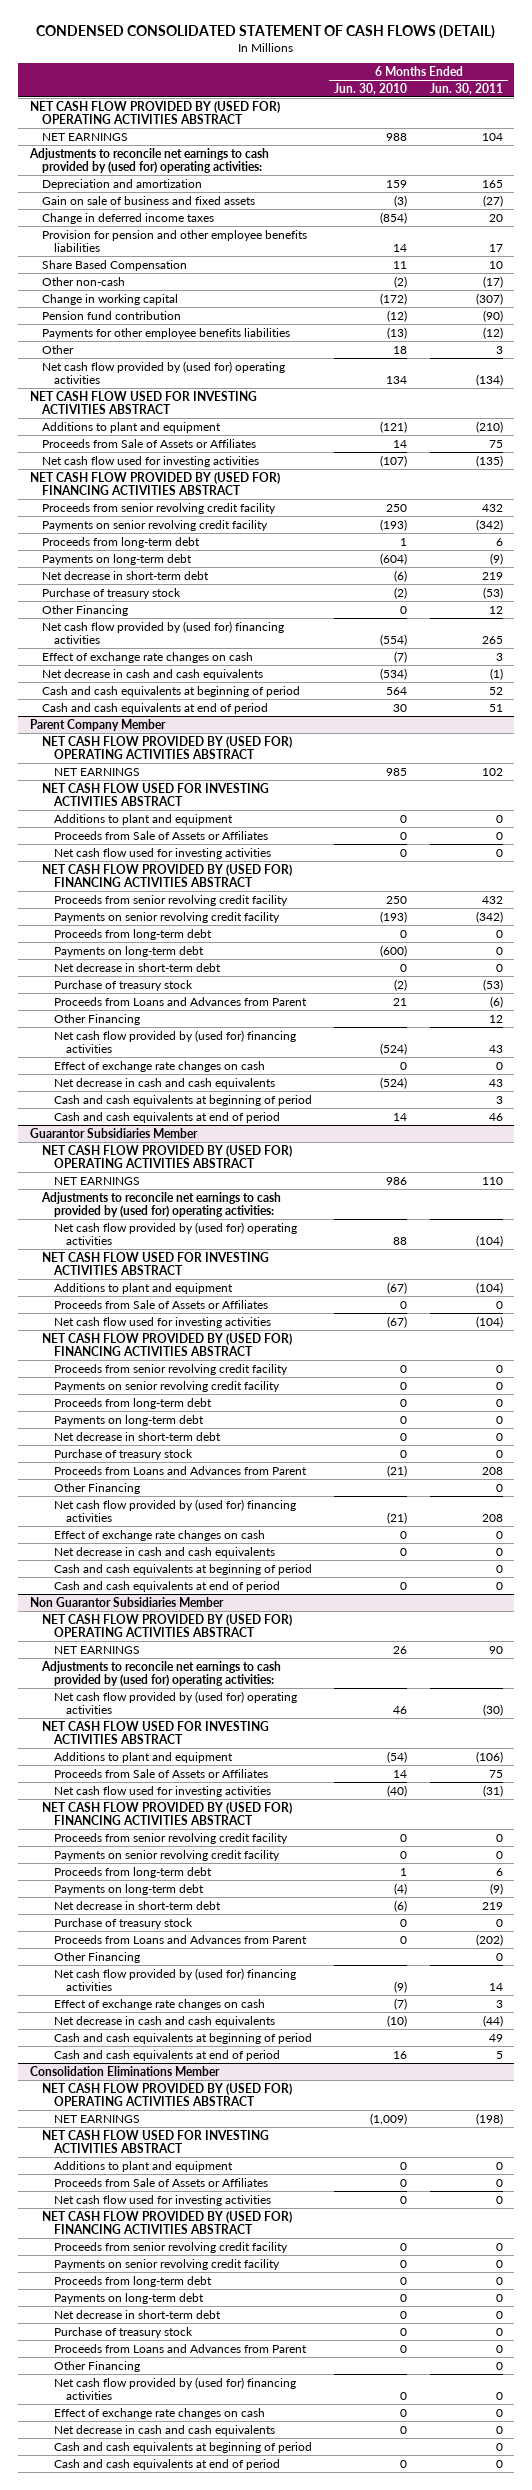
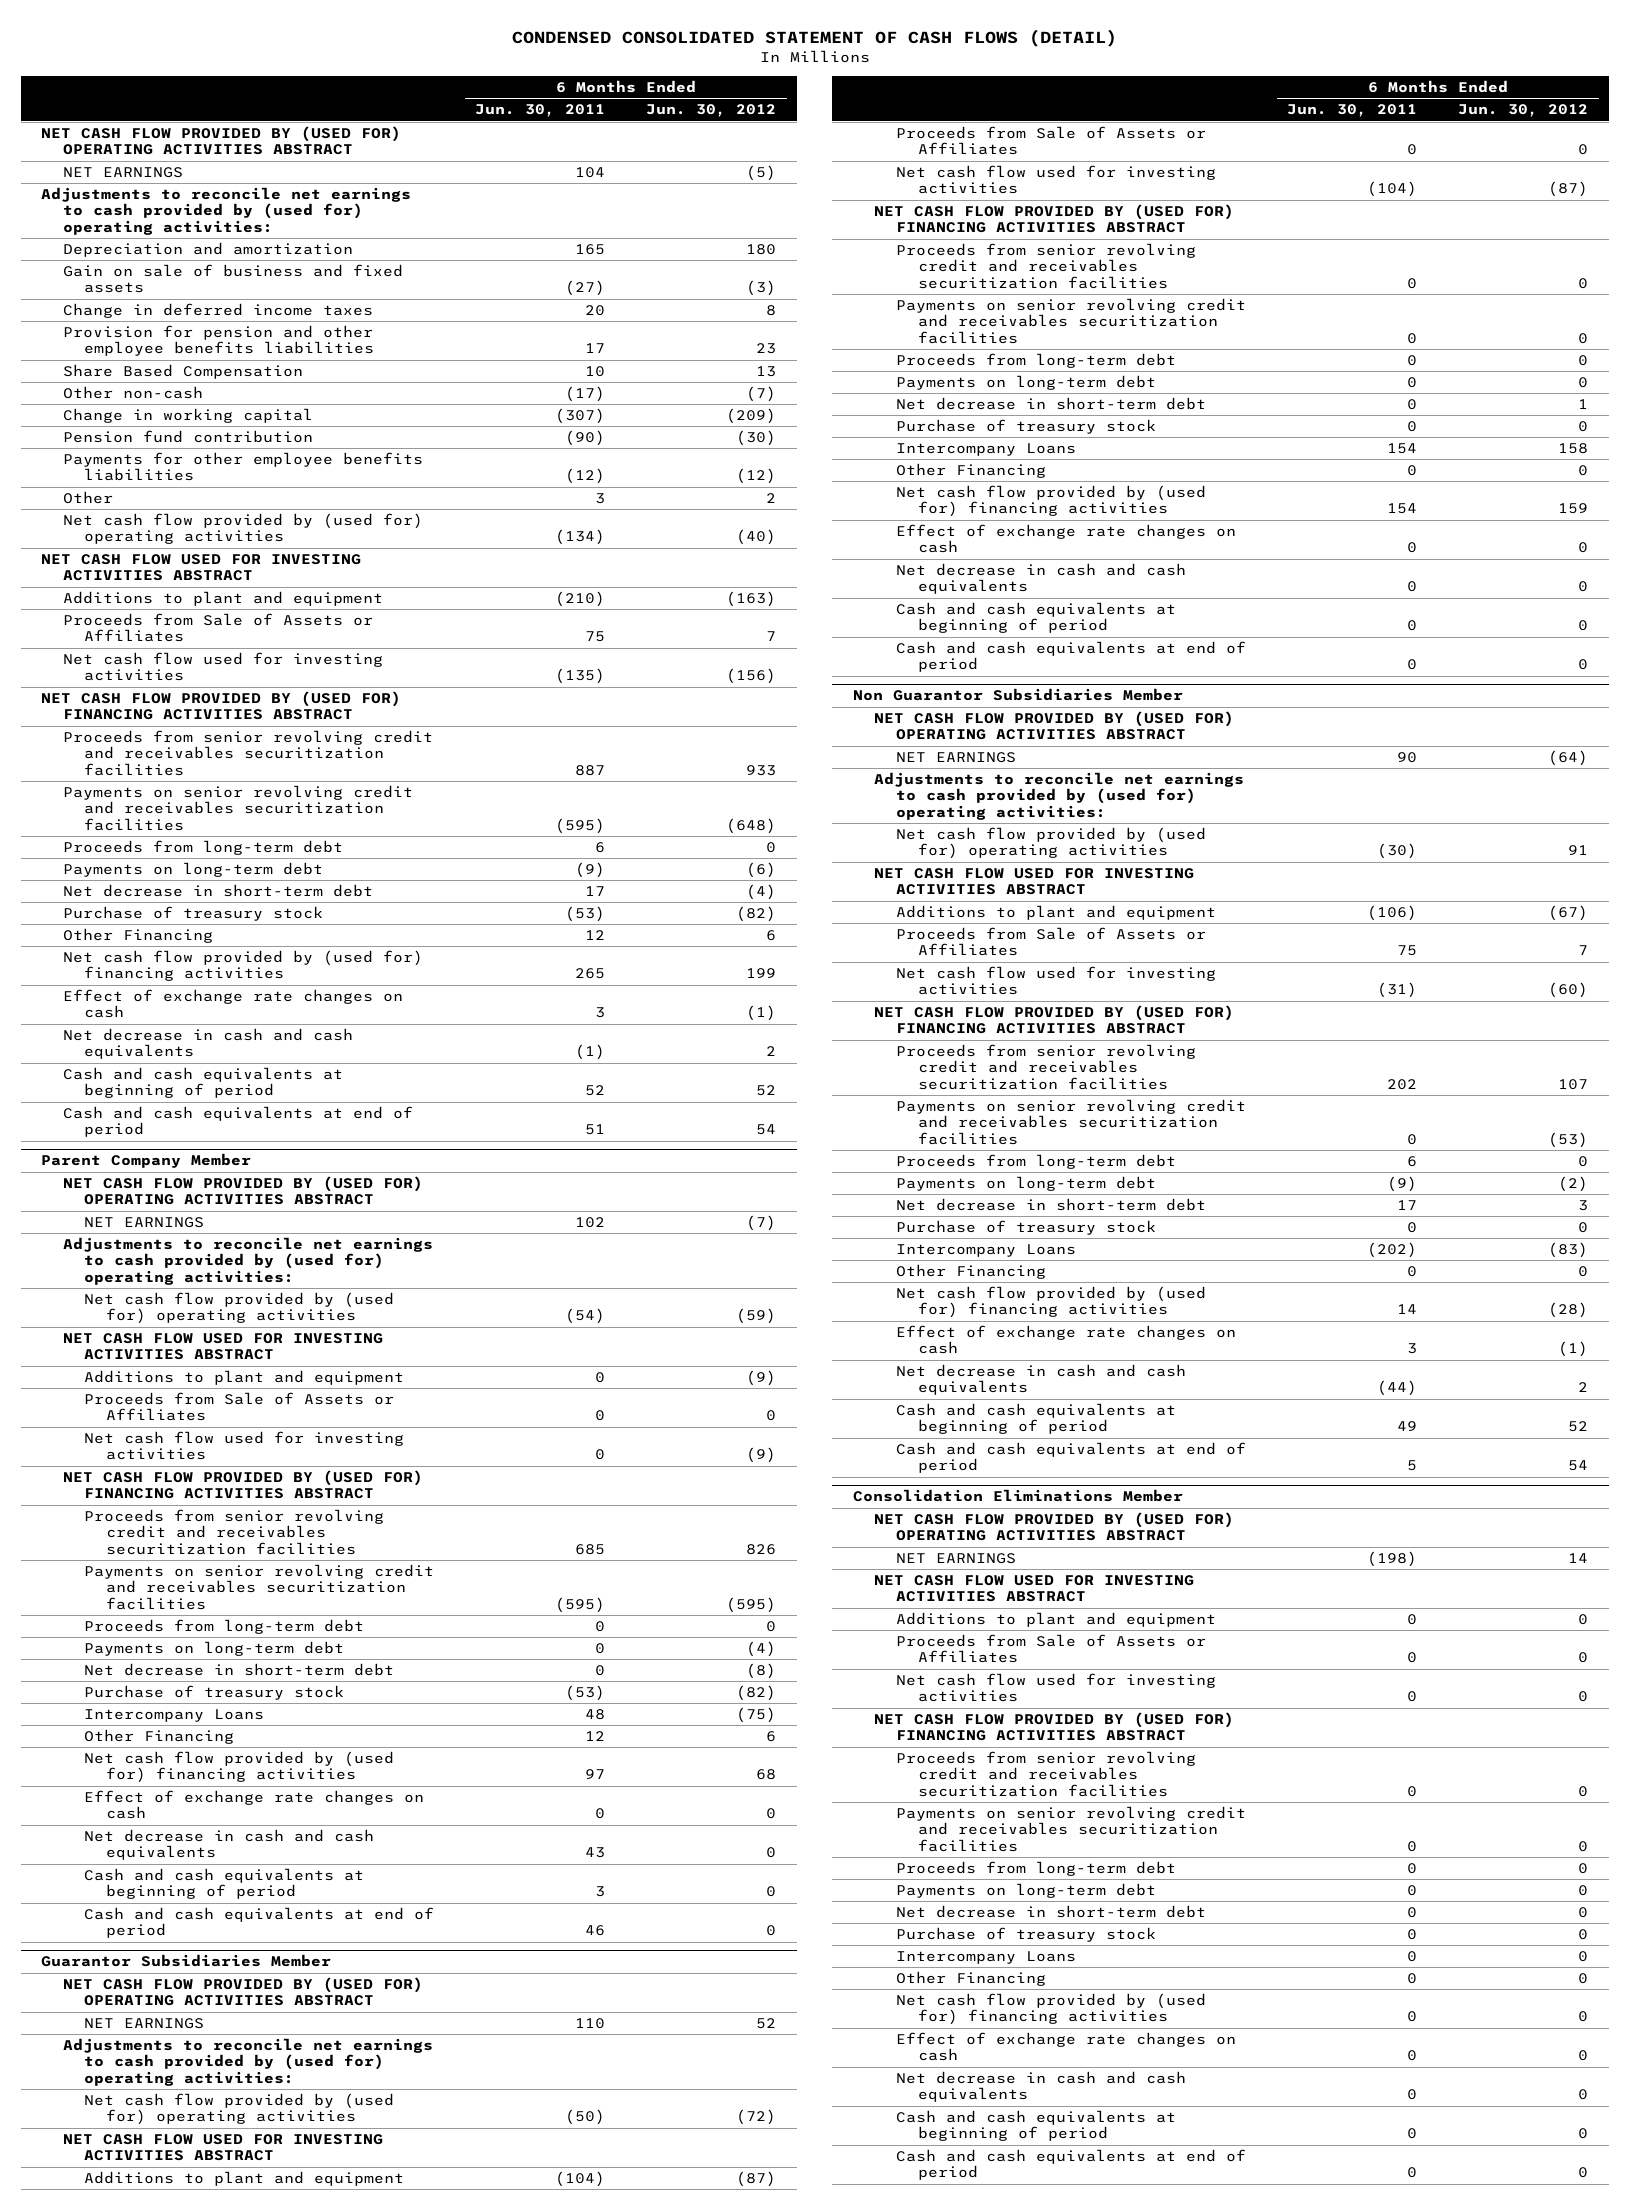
[334,82,408,95] Jun. 30, 2010 -> none
none -> [646,104,777,118] Jun. 30, 2012
[41,502,276,514] Proceeds from senior revolving credit facility -> [62,730,433,776] Proceeds from senior revolving credit and receivables securitization facilities
[481,503,503,512] 432 -> [575,764,606,776] 887
[41,519,268,531] Payments on senior revolving credit facility -> [62,785,413,831] Payments on senior revolving credit and receivables securitization facilities
[475,518,503,531] (342) -> [555,817,606,834] (595)
[481,571,503,580] 219 -> [585,886,606,897] 17
none -> [62,1237,433,1285] Adjustments to reconcile net earnings to cash provided by (used for) operating activities:
none -> [84,1292,395,1325] Net cash flow provided by (used for) operating activities
[53,894,288,906] Proceeds from senior revolving credit facility -> [84,1509,385,1555] Proceeds from senior revolving credit and receivables securitization facilities
[481,895,503,904] 432 -> [575,1543,606,1555] 685
[53,911,280,923] Payments on senior revolving credit facility -> [84,1564,435,1610] Payments on senior revolving credit and receivables securitization facilities
[475,910,503,923] (342) -> [555,1596,606,1613] (595)
[53,996,307,1006] Proceeds from Loans and Advances from Parent -> none
none -> [84,1709,265,1723] Intercompany Loans
[488,1045,503,1054] 43 -> [585,1769,606,1780] 97
[475,1235,503,1248] (104) -> [565,2109,606,2126] (50)
[53,1363,288,1375] Proceeds from senior revolving credit facility -> [896,243,1197,289] Proceeds from senior revolving credit and receivables securitization facilities
[53,1380,280,1392] Payments on senior revolving credit facility -> [896,298,1247,344] Payments on senior revolving credit and receivables securitization facilities
[53,1465,307,1475] Proceeds from Loans and Advances from Parent -> none
none -> [896,443,1077,457] Intercompany Loans
[481,1514,503,1523] 208 -> [1387,503,1418,515] 154
[53,1832,288,1844] Proceeds from senior revolving credit facility -> [896,1044,1197,1090] Proceeds from senior revolving credit and receivables securitization facilities
[495,1833,503,1842] 0 -> [1387,1078,1418,1090] 202
[53,1849,280,1861] Payments on senior revolving credit facility -> [896,1099,1247,1145] Payments on senior revolving credit and receivables securitization facilities
[481,1901,503,1910] 219 -> [1397,1200,1418,1211] 17
[53,1934,307,1944] Proceeds from Loans and Advances from Parent -> none
none -> [896,1244,1077,1258] Intercompany Loans
[53,2241,288,2253] Proceeds from senior revolving credit facility -> [896,1751,1197,1797] Proceeds from senior revolving credit and receivables securitization facilities
[53,2258,280,2270] Payments on senior revolving credit facility -> [896,1806,1247,1852] Payments on senior revolving credit and receivables securitization facilities
[53,2343,307,2353] Proceeds from Loans and Advances from Parent -> none
none -> [896,1951,1077,1965] Intercompany Loans

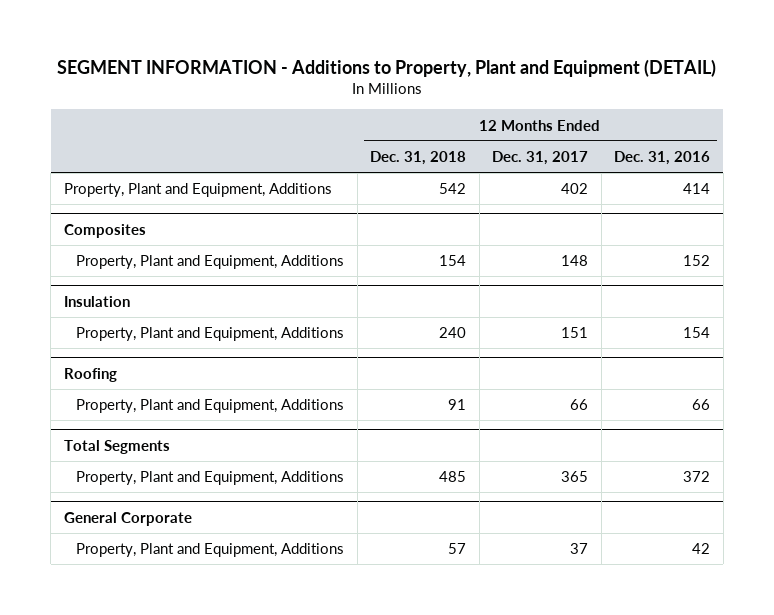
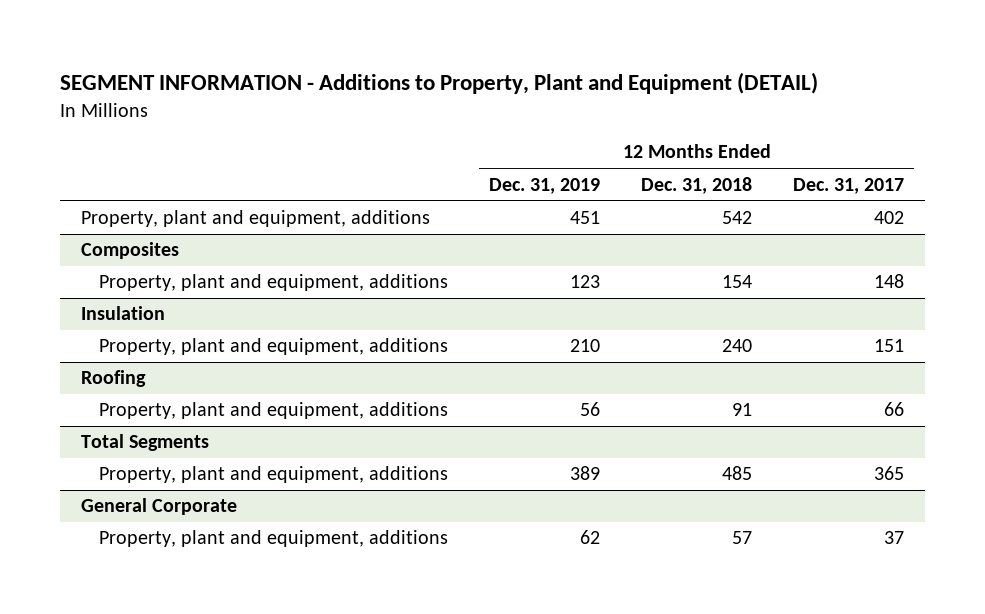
[614,150,711,165] Dec. 31, 2016 -> none
none -> [488,177,600,194] Dec. 31, 2019
[63,183,332,198] Property, Plant and Equipment, Additions -> [80,210,430,228] Property, plant and equipment, additions
[76,255,345,270] Property, Plant and Equipment, Additions -> [98,274,448,292] Property, plant and equipment, additions
[76,327,345,342] Property, Plant and Equipment, Additions -> [98,338,448,356] Property, plant and equipment, additions
[76,399,345,414] Property, Plant and Equipment, Additions -> [98,402,448,420] Property, plant and equipment, additions
[76,471,345,486] Property, Plant and Equipment, Additions -> [98,466,448,484] Property, plant and equipment, additions
[76,543,345,558] Property, Plant and Equipment, Additions -> [98,530,448,548] Property, plant and equipment, additions

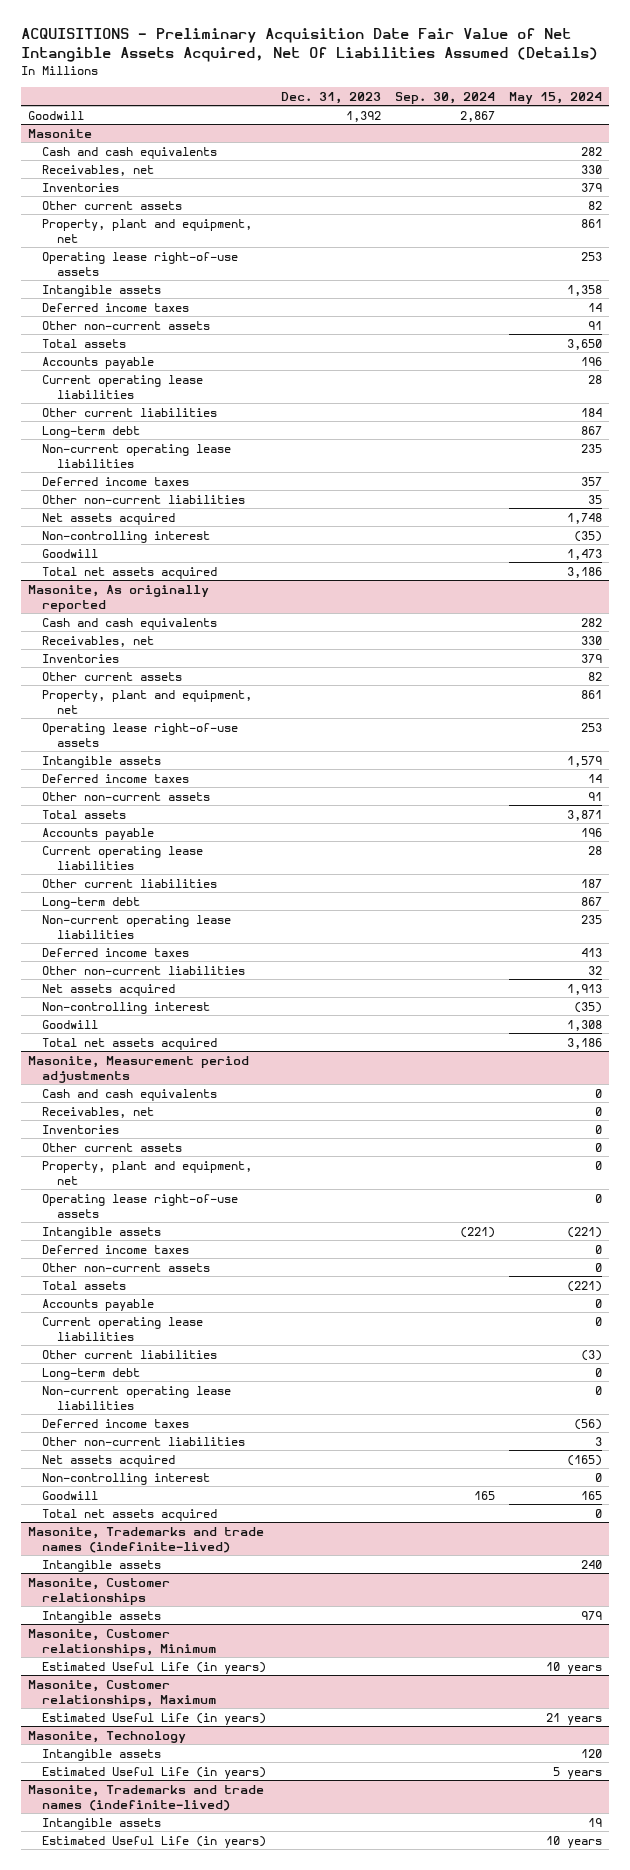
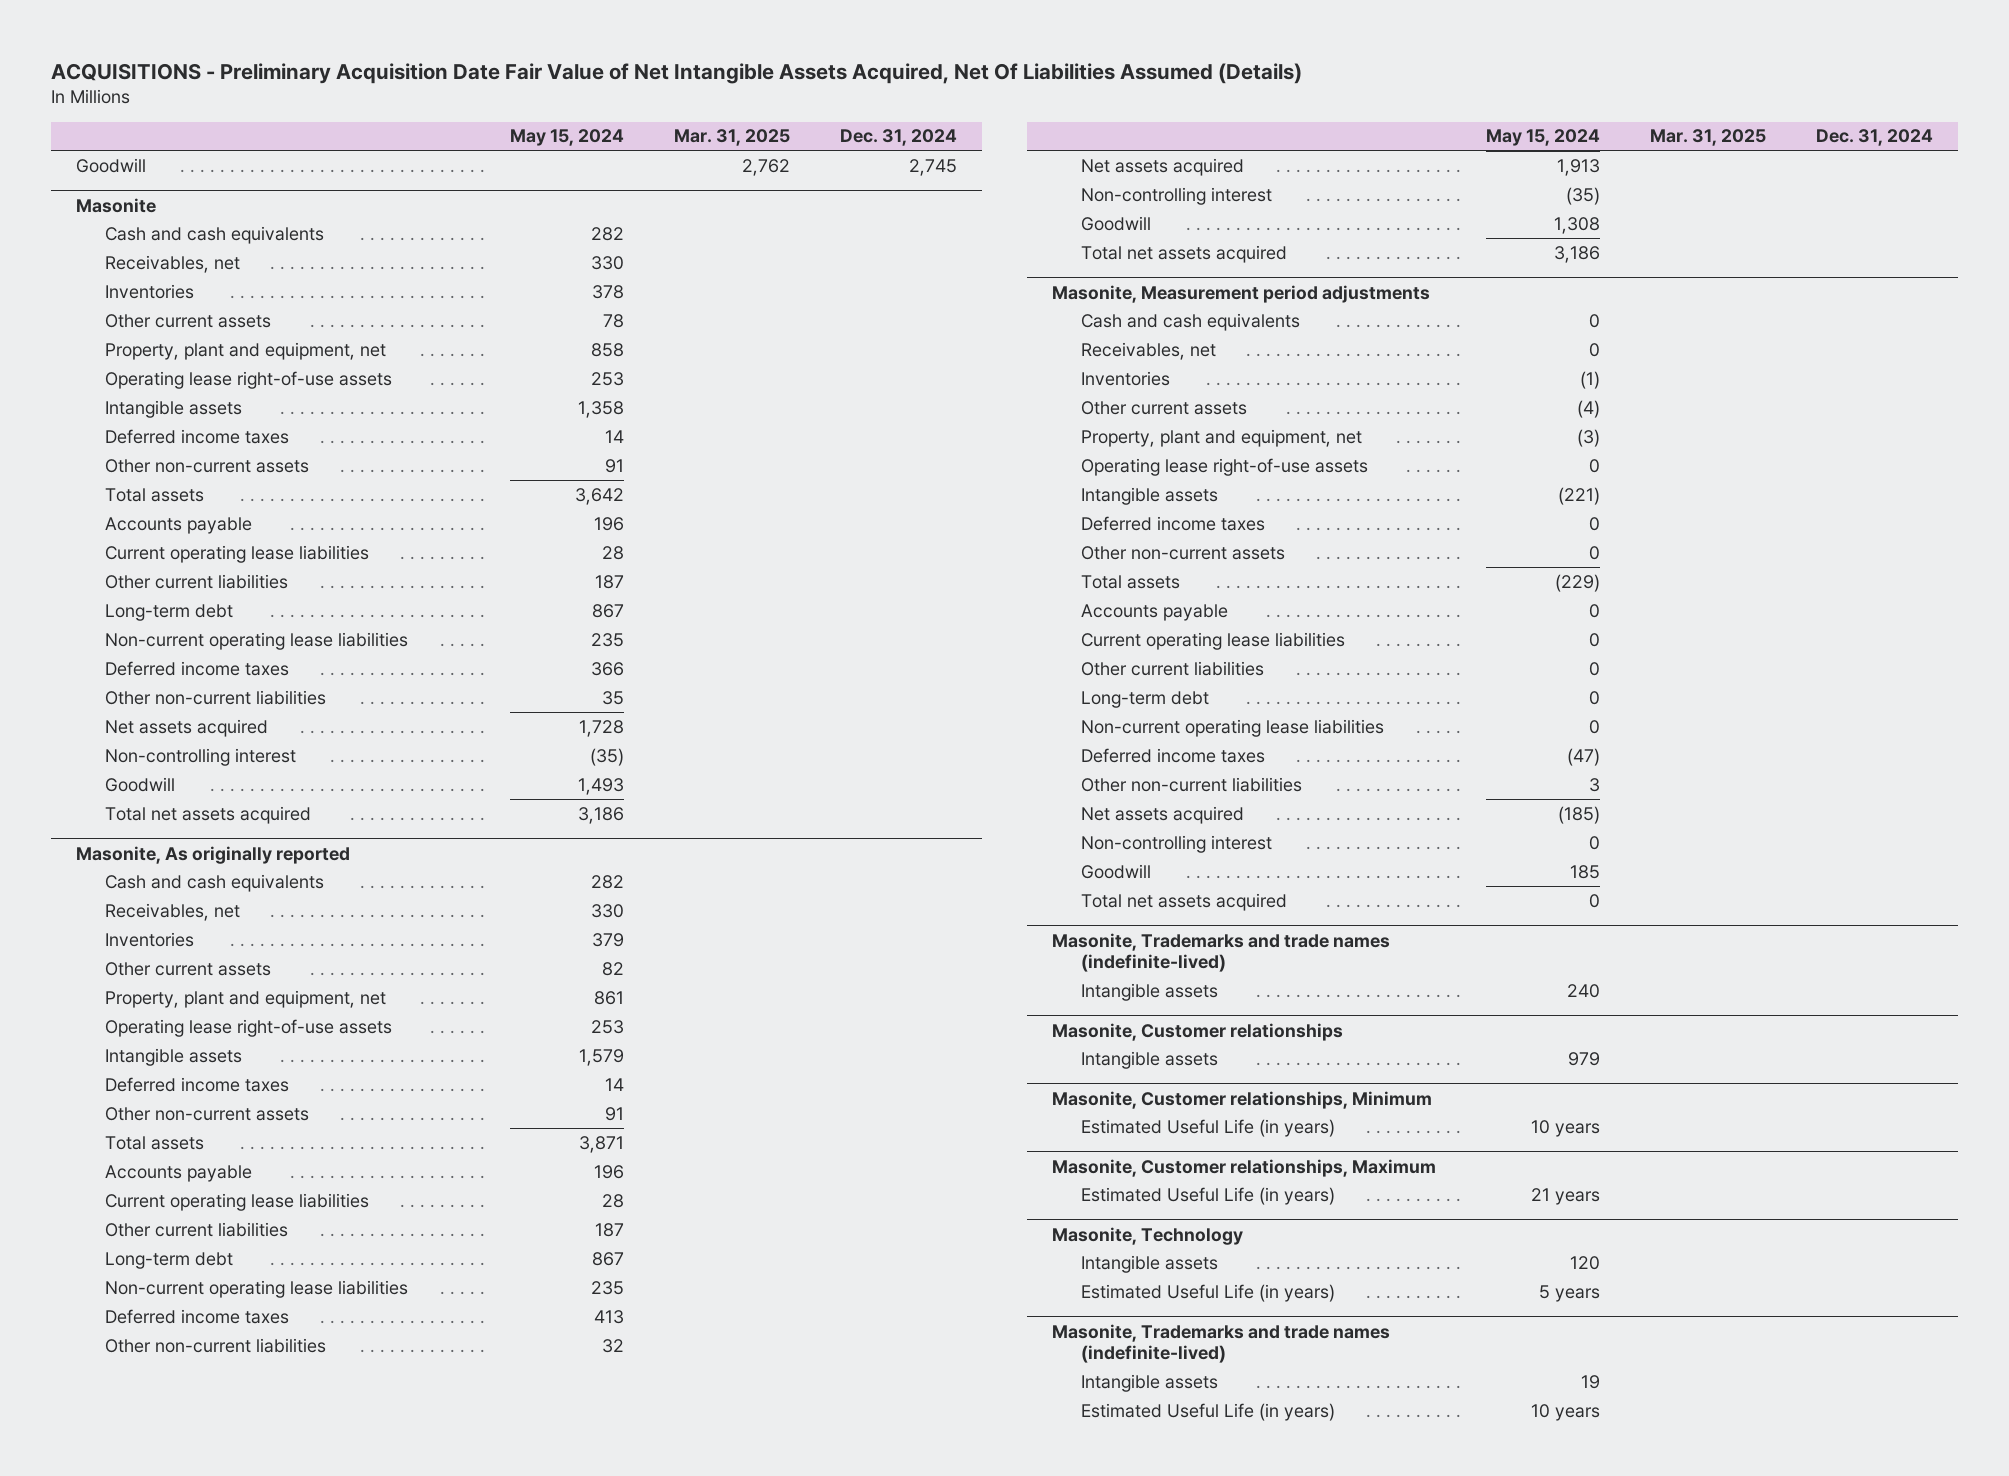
[280,91,381,104] Dec. 31, 2023 -> none
[394,91,495,104] Sep. 30, 2024 -> none
none -> [673,129,790,147] Mar. 31, 2025
none -> [839,129,957,147] Dec. 31, 2024
[581,182,603,192] 379 -> [591,284,624,299] 378
[588,200,603,210] 82 -> [602,313,624,328] 78
[581,218,603,228] 861 -> [590,342,624,357] 858
[567,338,603,350] 3,650 -> [574,487,624,505] 3,642
[581,407,603,417] 184 -> [594,574,624,589] 187
[581,476,603,486] 357 -> [590,661,624,676] 366
[567,512,603,524] 1,748 -> [578,719,624,737] 1,728
[567,548,603,560] 1,473 -> [577,777,624,795] 1,493
[595,1124,603,1134] 0 -> [1580,370,1601,389] (1)
[595,1142,603,1152] 0 -> [1577,399,1601,418] (4)
[595,1160,603,1170] 0 -> [1577,428,1601,447] (3)
[567,1280,603,1292] (221) -> [1555,573,1601,592] (229)
[581,1349,603,1361] (3) -> [1589,661,1601,676] 0
[574,1418,603,1430] (56) -> [1567,747,1601,766] (47)
[567,1454,603,1466] (165) -> [1558,805,1601,824] (185)
[581,1490,603,1500] 165 -> [1570,864,1601,879] 185

